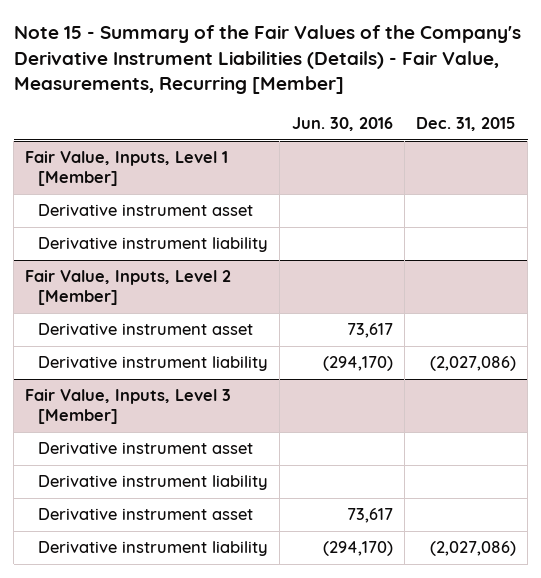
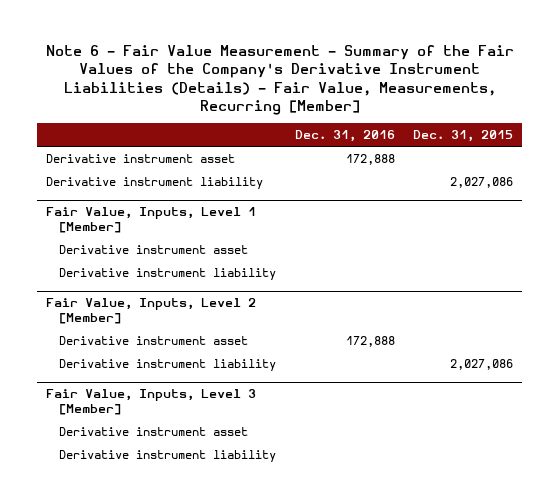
[13,25,521,95] Note 15 - Summary of the Fair Values of the Company's Derivative Instrument Liabilities (Details) - Fair Value, Measurements, Recurring [Member] -> [45,44,514,116] Note 6 - Fair Value Measurement - Summary of the Fair Values of the Company's Derivative Instrument Liabilities (Details) - Fair Value, Measurements, Recurring [Member]
[291,117,393,132] Jun. 30, 2016 -> none
none -> [294,130,395,143] Dec. 31, 2016
none -> [46,154,236,164] Derivative instrument asset
none -> [46,177,264,190] Derivative instrument liability
[430,356,517,372] (2,027,086) -> [449,359,513,371] 2,027,086
[38,508,254,521] Derivative instrument asset -> none
[38,541,269,557] Derivative instrument liability -> none

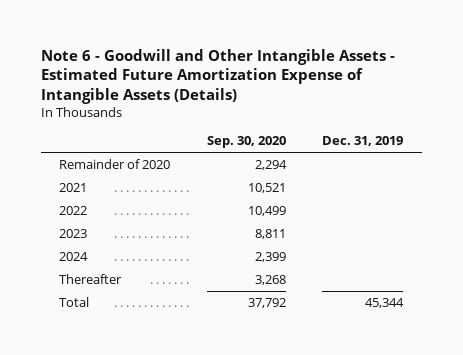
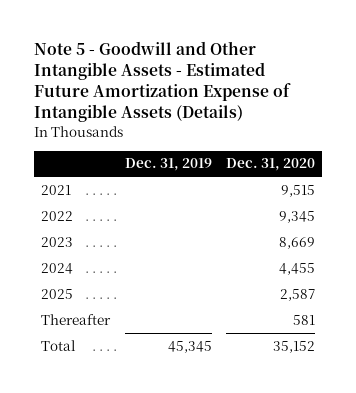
[41,48,396,104] Note 6 - Goodwill and Other Intangible Assets - Estimated Future Amortization Expense of Intangible Assets (Details) -> [33,40,291,123] Note 5 - Goodwill and Other Intangible Assets - Estimated Future Amortization Expense of Intangible Assets (Details)
[206,136,286,149] Sep. 30, 2020 -> none
none -> [226,158,316,172] Dec. 31, 2020
[59,158,171,169] Remainder of 2020 -> none
none -> [41,288,74,299] 2025
[365,297,405,308] 45,344 -> [167,340,212,353] 45,345

